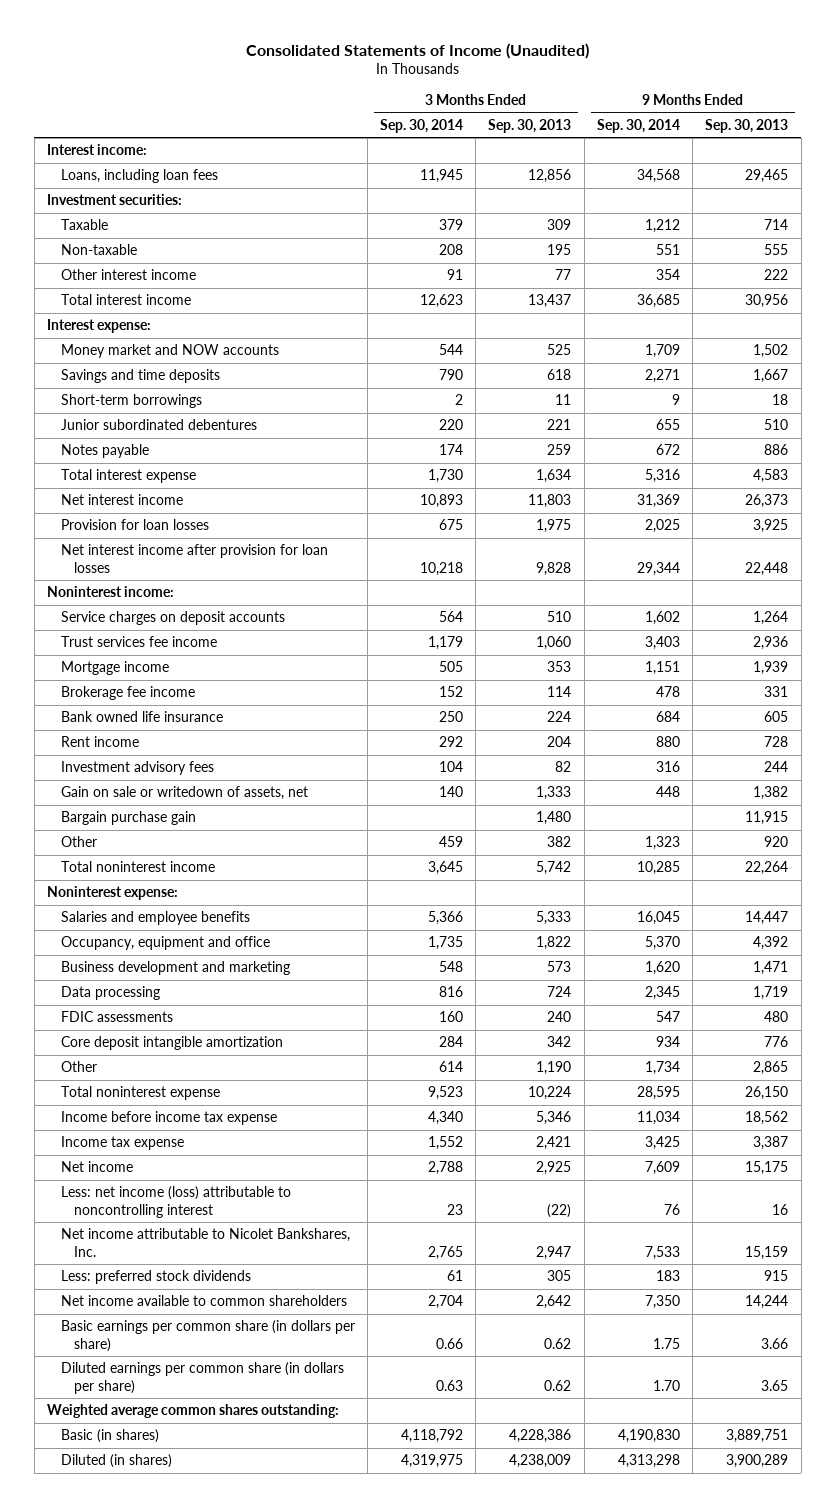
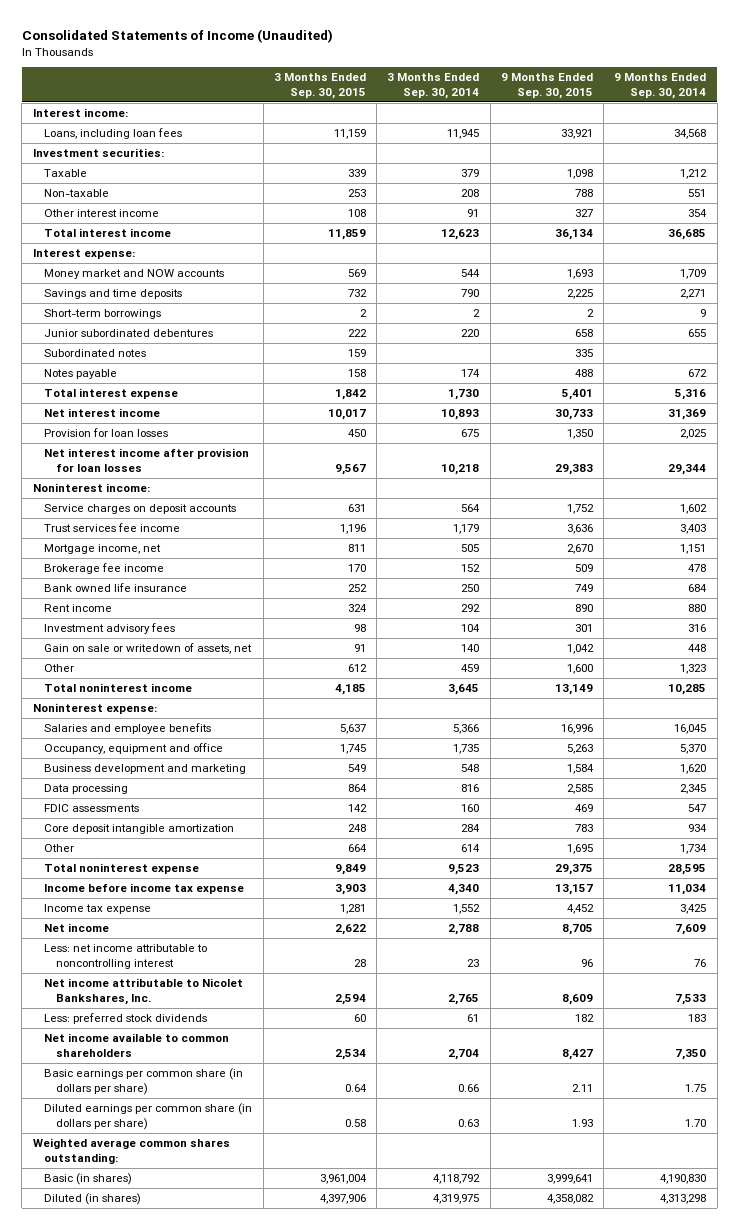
[488,118,572,133] Sep. 30, 2013 -> none
[705,118,789,133] Sep. 30, 2013 -> none
none -> [273,73,366,99] 3 Months Ended Sep. 30, 2015
none -> [500,73,593,99] 9 Months Ended Sep. 30, 2015
none -> [44,349,147,358] Subordinated notes
[60,661,169,676] Mortgage income -> [44,544,162,555] Mortgage income, net
[60,811,196,826] Bargain purchase gain -> none
[60,1186,291,1218] Less: net income (loss) attributable to noncontrolling interest -> [44,944,208,969] Less: net income attributable to noncontrolling interest

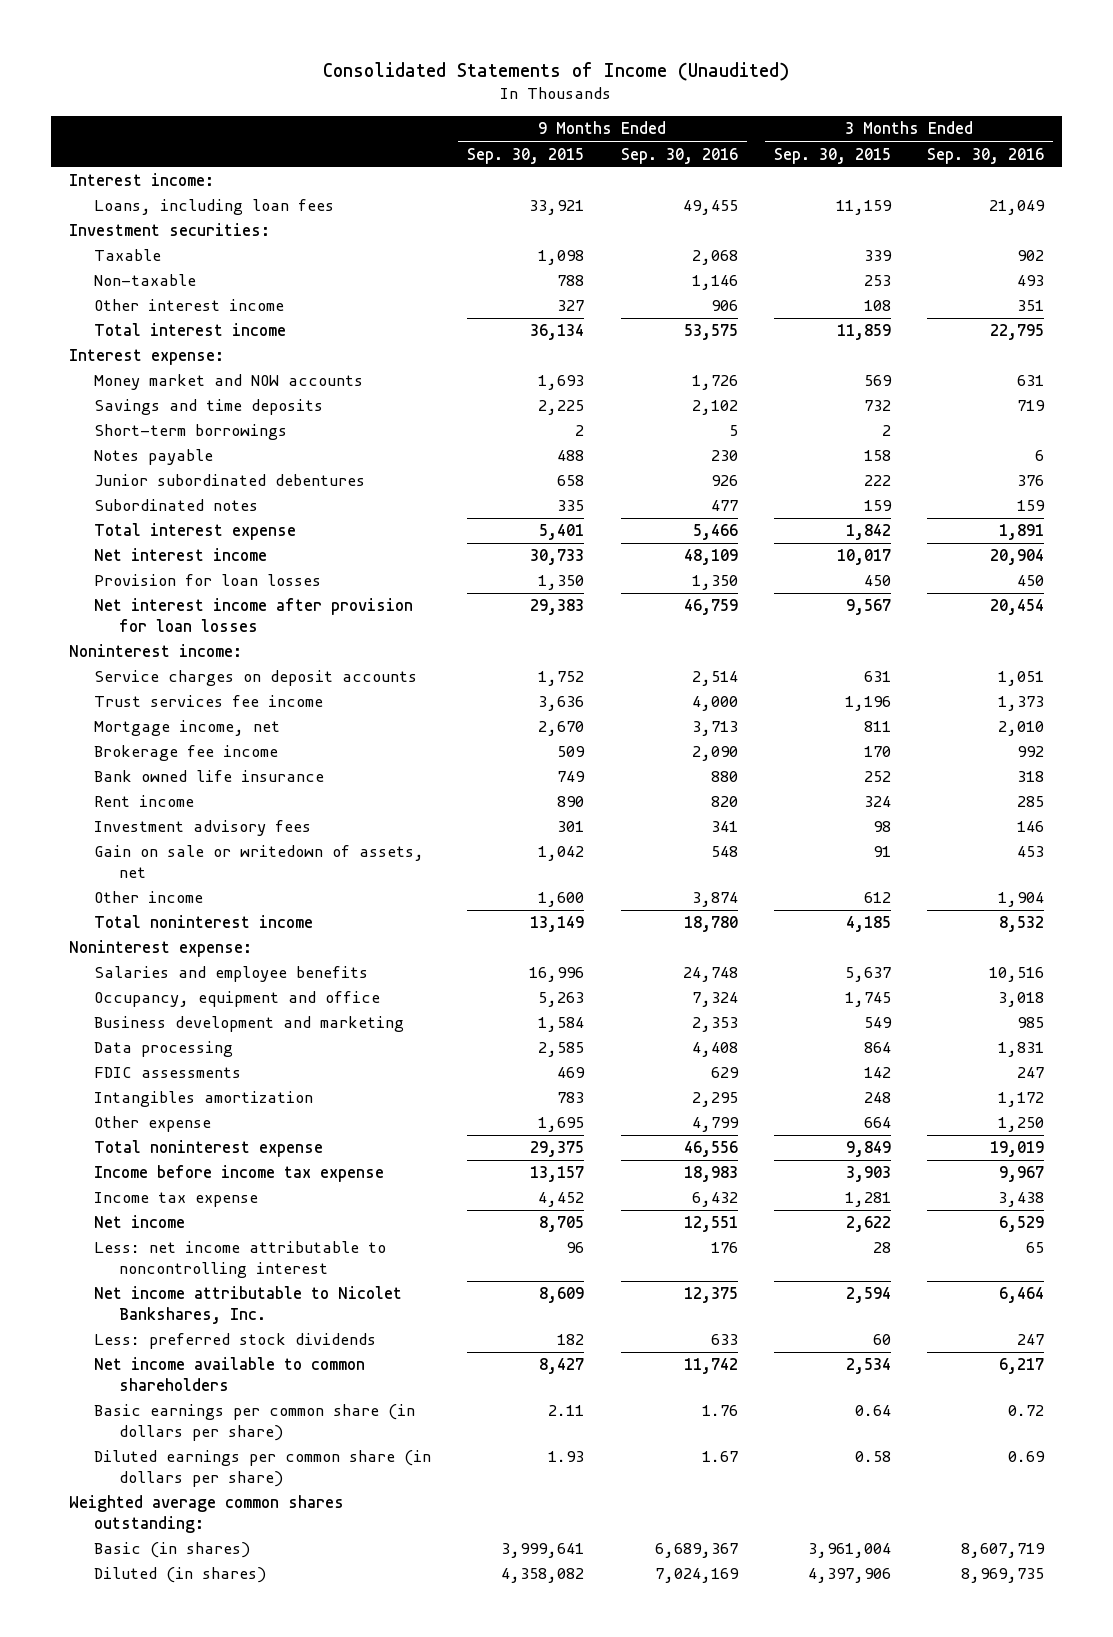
[387,73,480,99] 3 Months Ended Sep. 30, 2014 -> none
[614,73,707,99] 9 Months Ended Sep. 30, 2014 -> none
none -> [620,147,738,164] Sep. 30, 2016
none -> [926,147,1044,164] Sep. 30, 2016
[44,369,118,380] Notes payable -> [94,449,214,466] Notes payable
[44,664,75,673] Other -> [94,891,204,904] Other income
[44,824,235,835] Core deposit intangible amortization -> [94,1091,314,1108] Intangibles amortization
[44,844,75,853] Other -> [94,1116,212,1133] Other expense

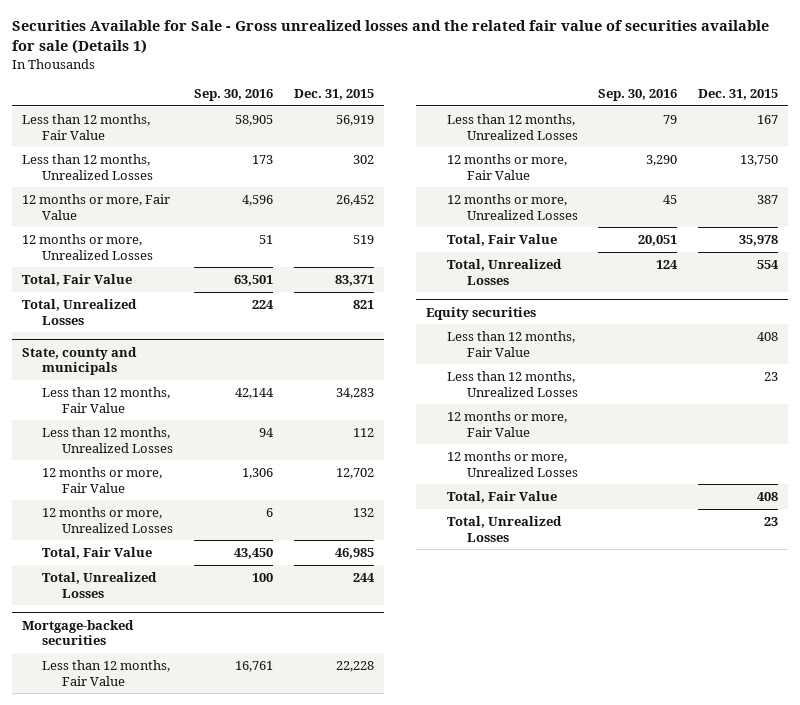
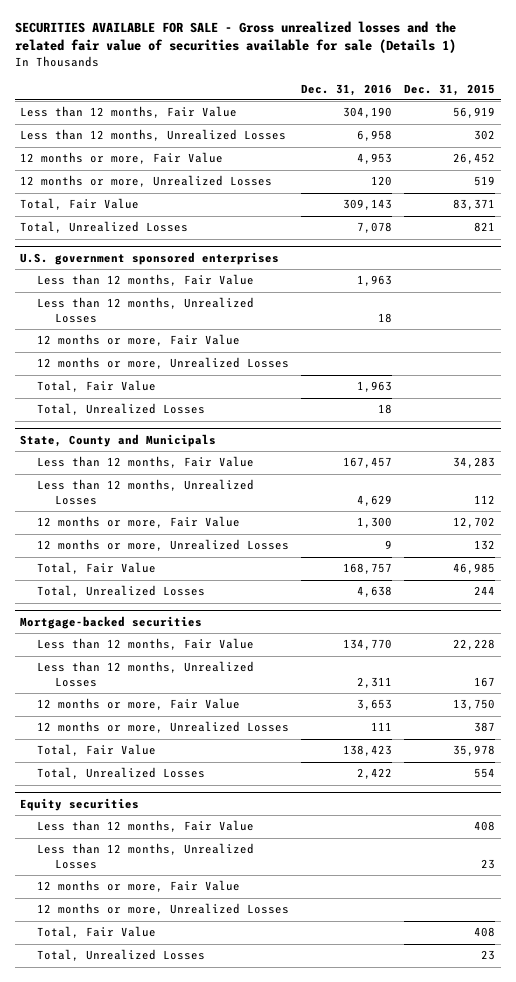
[11,20,769,55] Securities Available for Sale - Gross unrealized losses and the related fair value of securities available for sale (Details 1) -> [14,21,456,54] SECURITIES AVAILABLE FOR SALE - Gross unrealized losses and the related fair value of securities available for sale (Details 1)
[193,89,273,102] Sep. 30, 2016 -> none
none -> [301,83,393,96] Dec. 31, 2016
none -> [20,251,280,265] U.S. government sponsored enterprises
none -> [37,274,255,287] Less than 12 months, Fair Value
none -> [37,297,255,323] Less than 12 months, Unrealized Losses
none -> [37,334,241,347] 12 months or more, Fair Value
none -> [37,357,290,370] 12 months or more, Unrealized Losses
none -> [37,380,157,393] Total, Fair Value
none -> [37,403,206,416] Total, Unrealized Losses
[21,346,137,376] State, county and municipals -> [20,433,217,447] State, County and Municipals

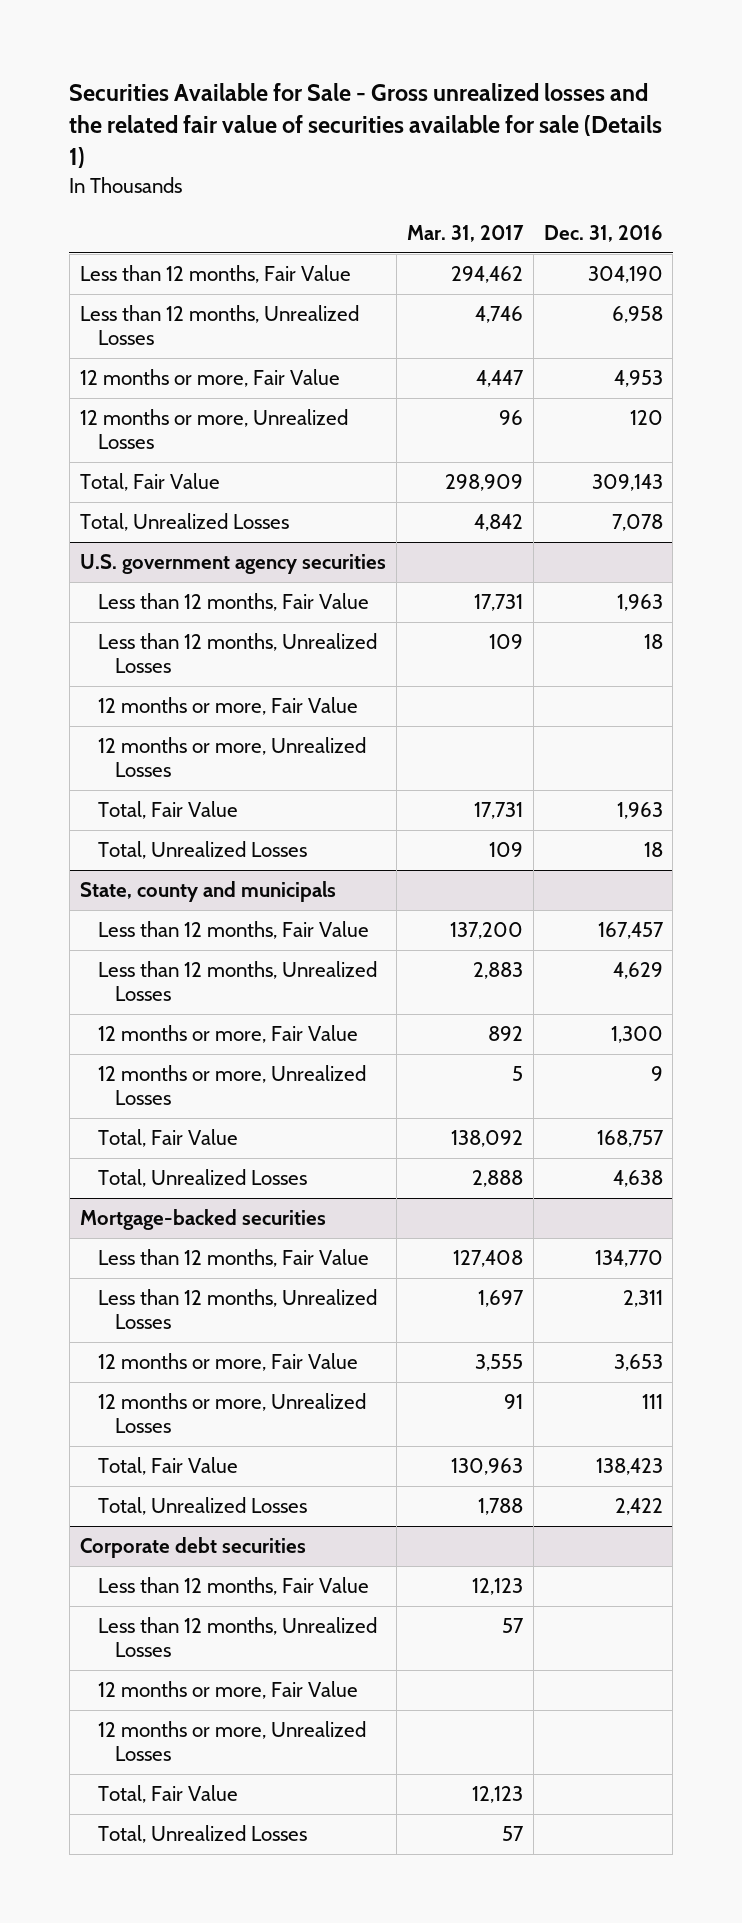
[14,21,456,54] SECURITIES AVAILABLE FOR SALE - Gross unrealized losses and the related fair value of securities available for sale (Details 1) -> [69,83,663,168] Securities Available for Sale - Gross unrealized losses and the related fair value of securities available for sale (Details 1)
[404,83,496,96] Dec. 31, 2015 -> none
none -> [406,225,524,243] Mar. 31, 2017
[20,251,280,265] U.S. government sponsored enterprises -> none
none -> [79,553,386,574] U.S. government agency securities
[20,433,217,447] State, County and Municipals -> [79,880,336,902] State, county and municipals
[20,797,140,811] Equity securities -> none
none -> [79,1536,306,1558] Corporate debt securities

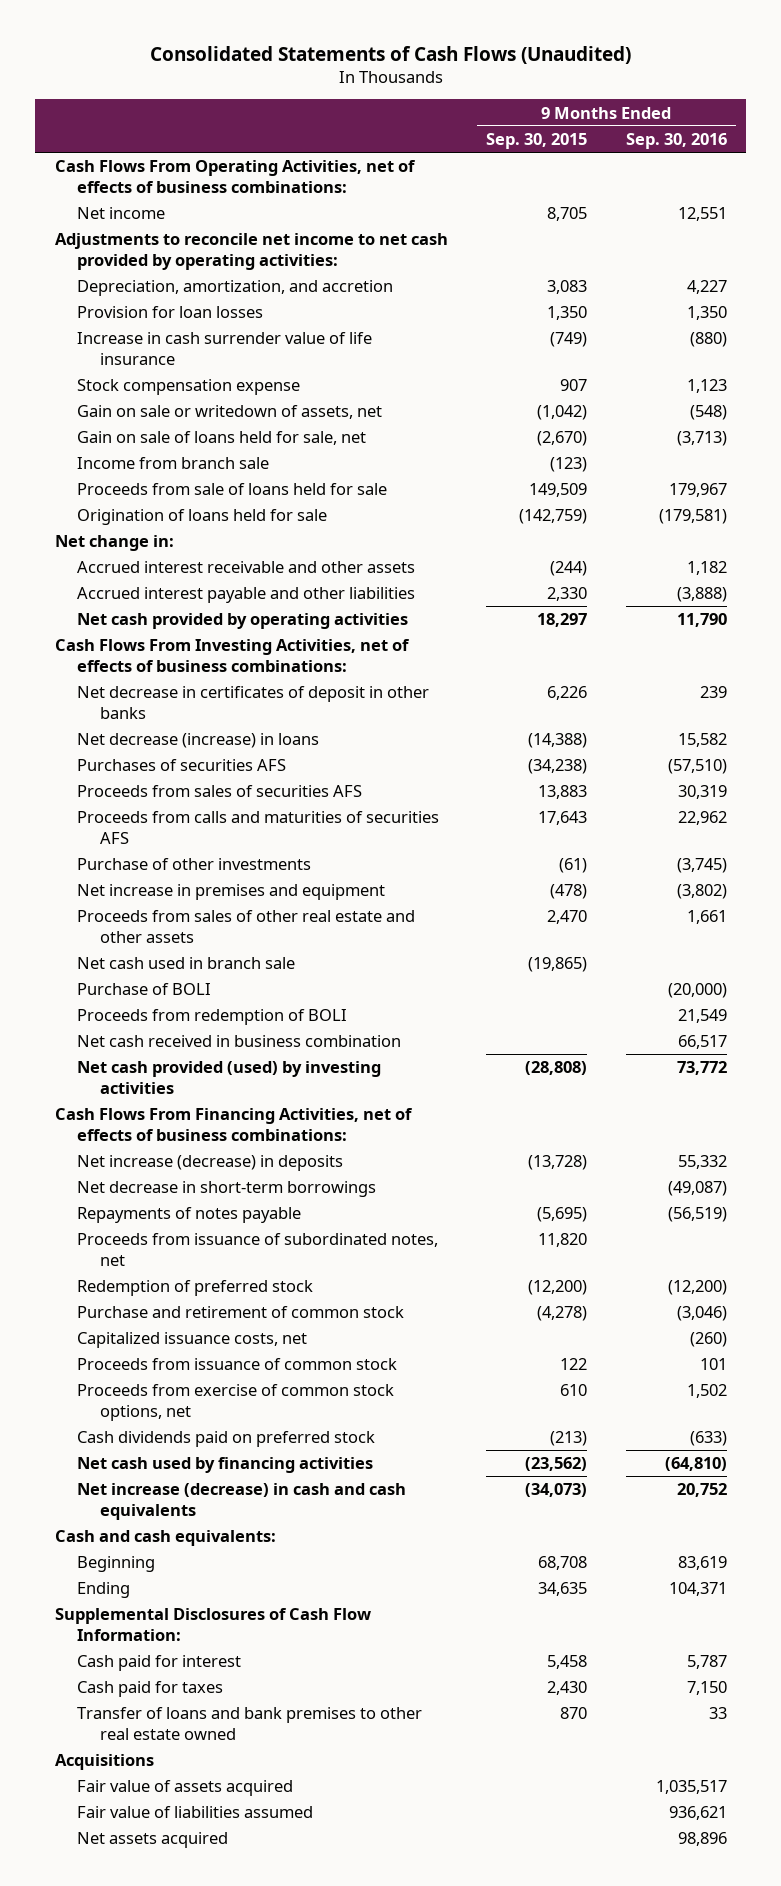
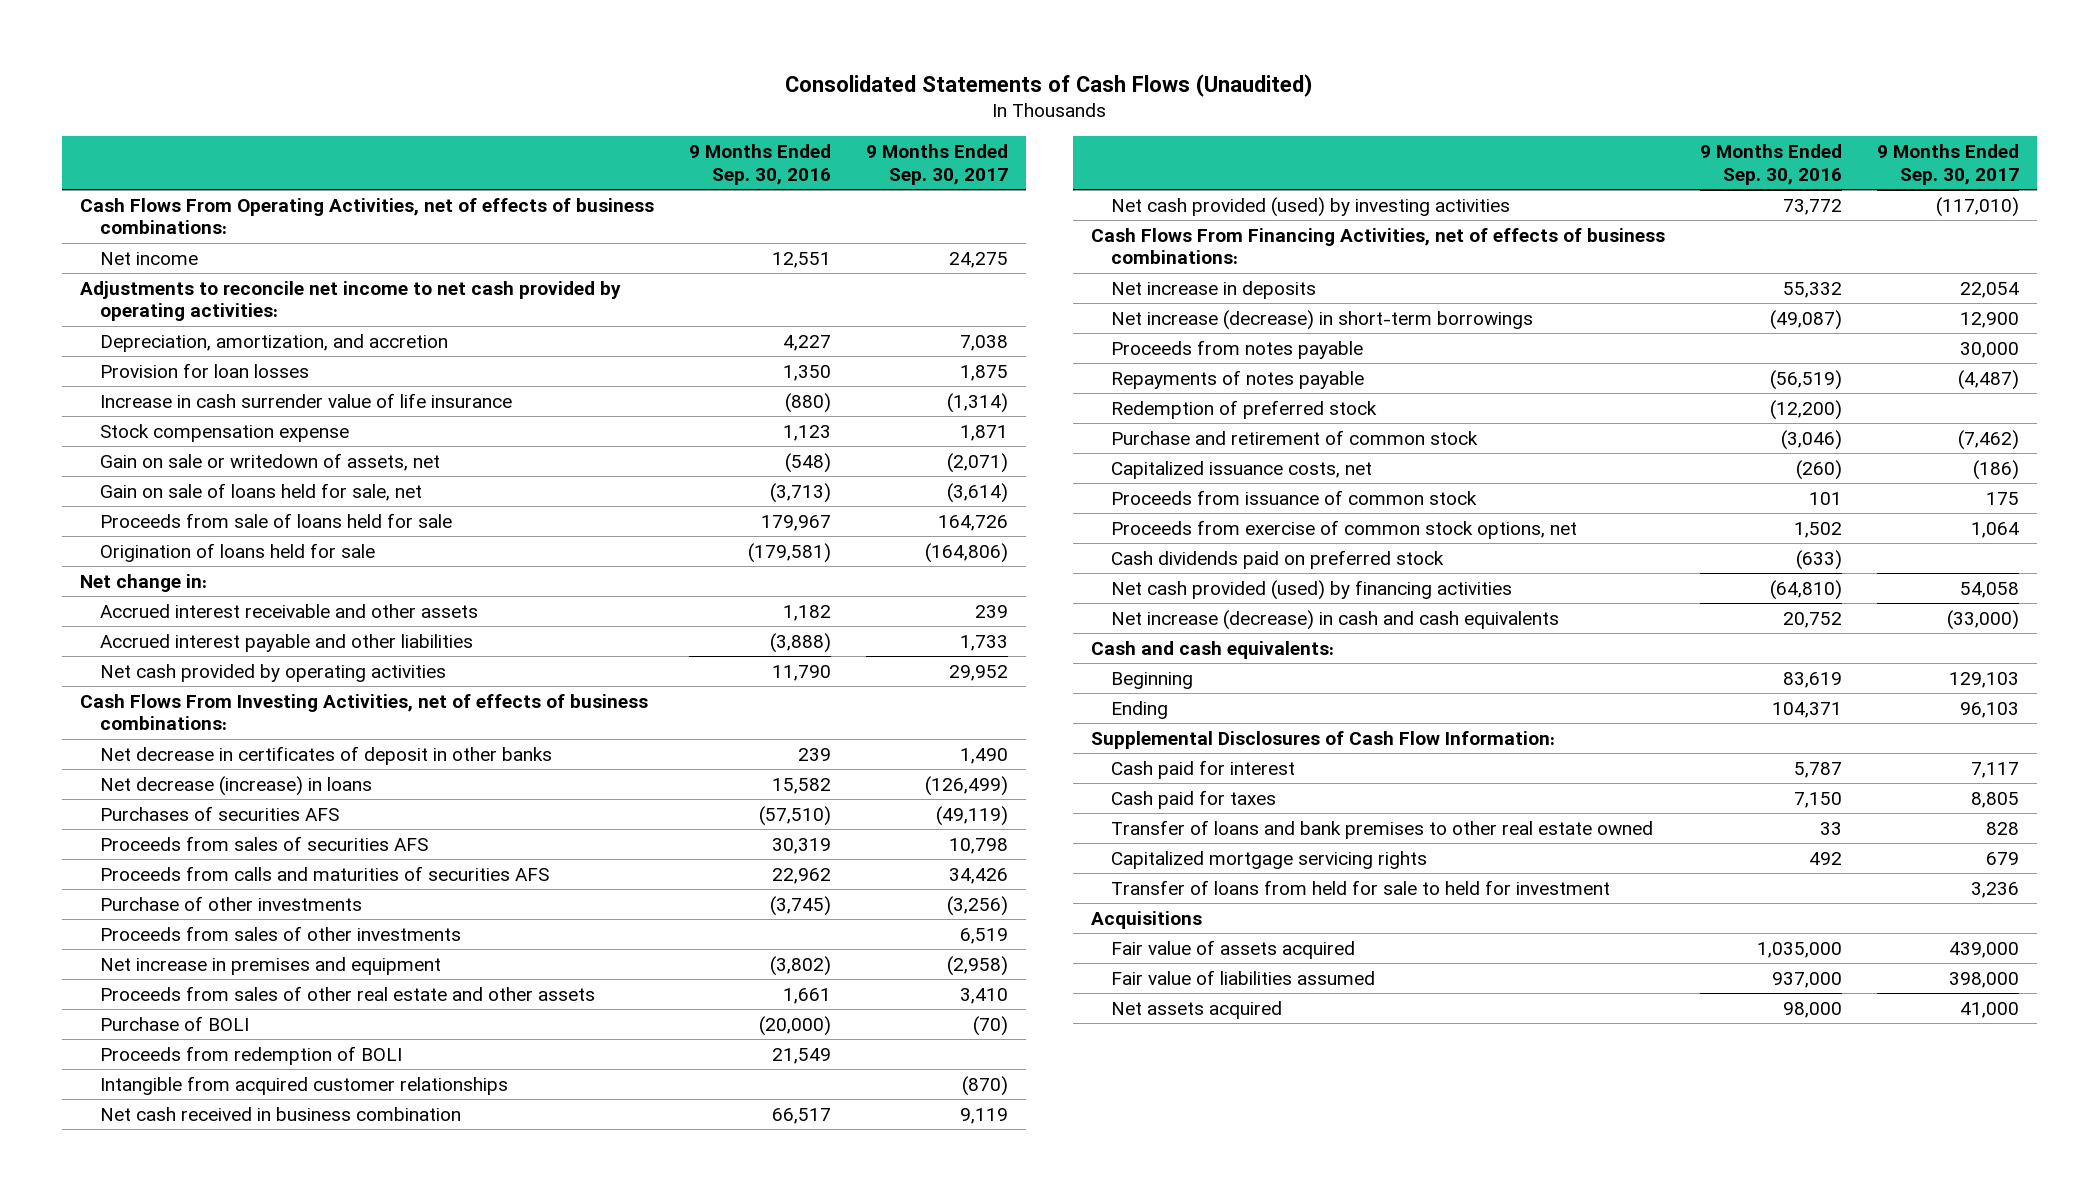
[486,133,588,150] Sep. 30, 2015 -> none
none -> [865,144,1008,185] 9 Months Ended Sep. 30, 2017
[77,457,270,470] Income from branch sale -> none
none -> [99,925,461,941] Proceeds from sales of other investments
[77,957,296,970] Net cash used in branch sale -> none
none -> [99,1075,508,1095] Intangible from acquired customer relationships
[77,1155,344,1172] Net increase (decrease) in deposits -> [1111,280,1317,299] Net increase in deposits
[77,1181,377,1198] Net decrease in short-term borrowings -> [1111,309,1534,330] Net increase (decrease) in short-term borrowings
none -> [1111,339,1364,359] Proceeds from notes payable
[77,1233,439,1266] Proceeds from issuance of subordinated notes, net -> none
[77,1457,374,1474] Net cash used by financing activities -> [1111,579,1513,600] Net cash provided (used) by financing activities
none -> [1111,850,1428,869] Capitalized mortgage servicing rights
none -> [1111,879,1611,895] Transfer of loans from held for sale to held for investment
[655,1780,727,1795] 1,035,517 -> [1757,941,1843,958] 1,035,000
[668,1806,727,1821] 936,621 -> [1772,971,1843,988] 937,000
[677,1832,727,1847] 98,896 -> [1783,1001,1843,1018] 98,000

